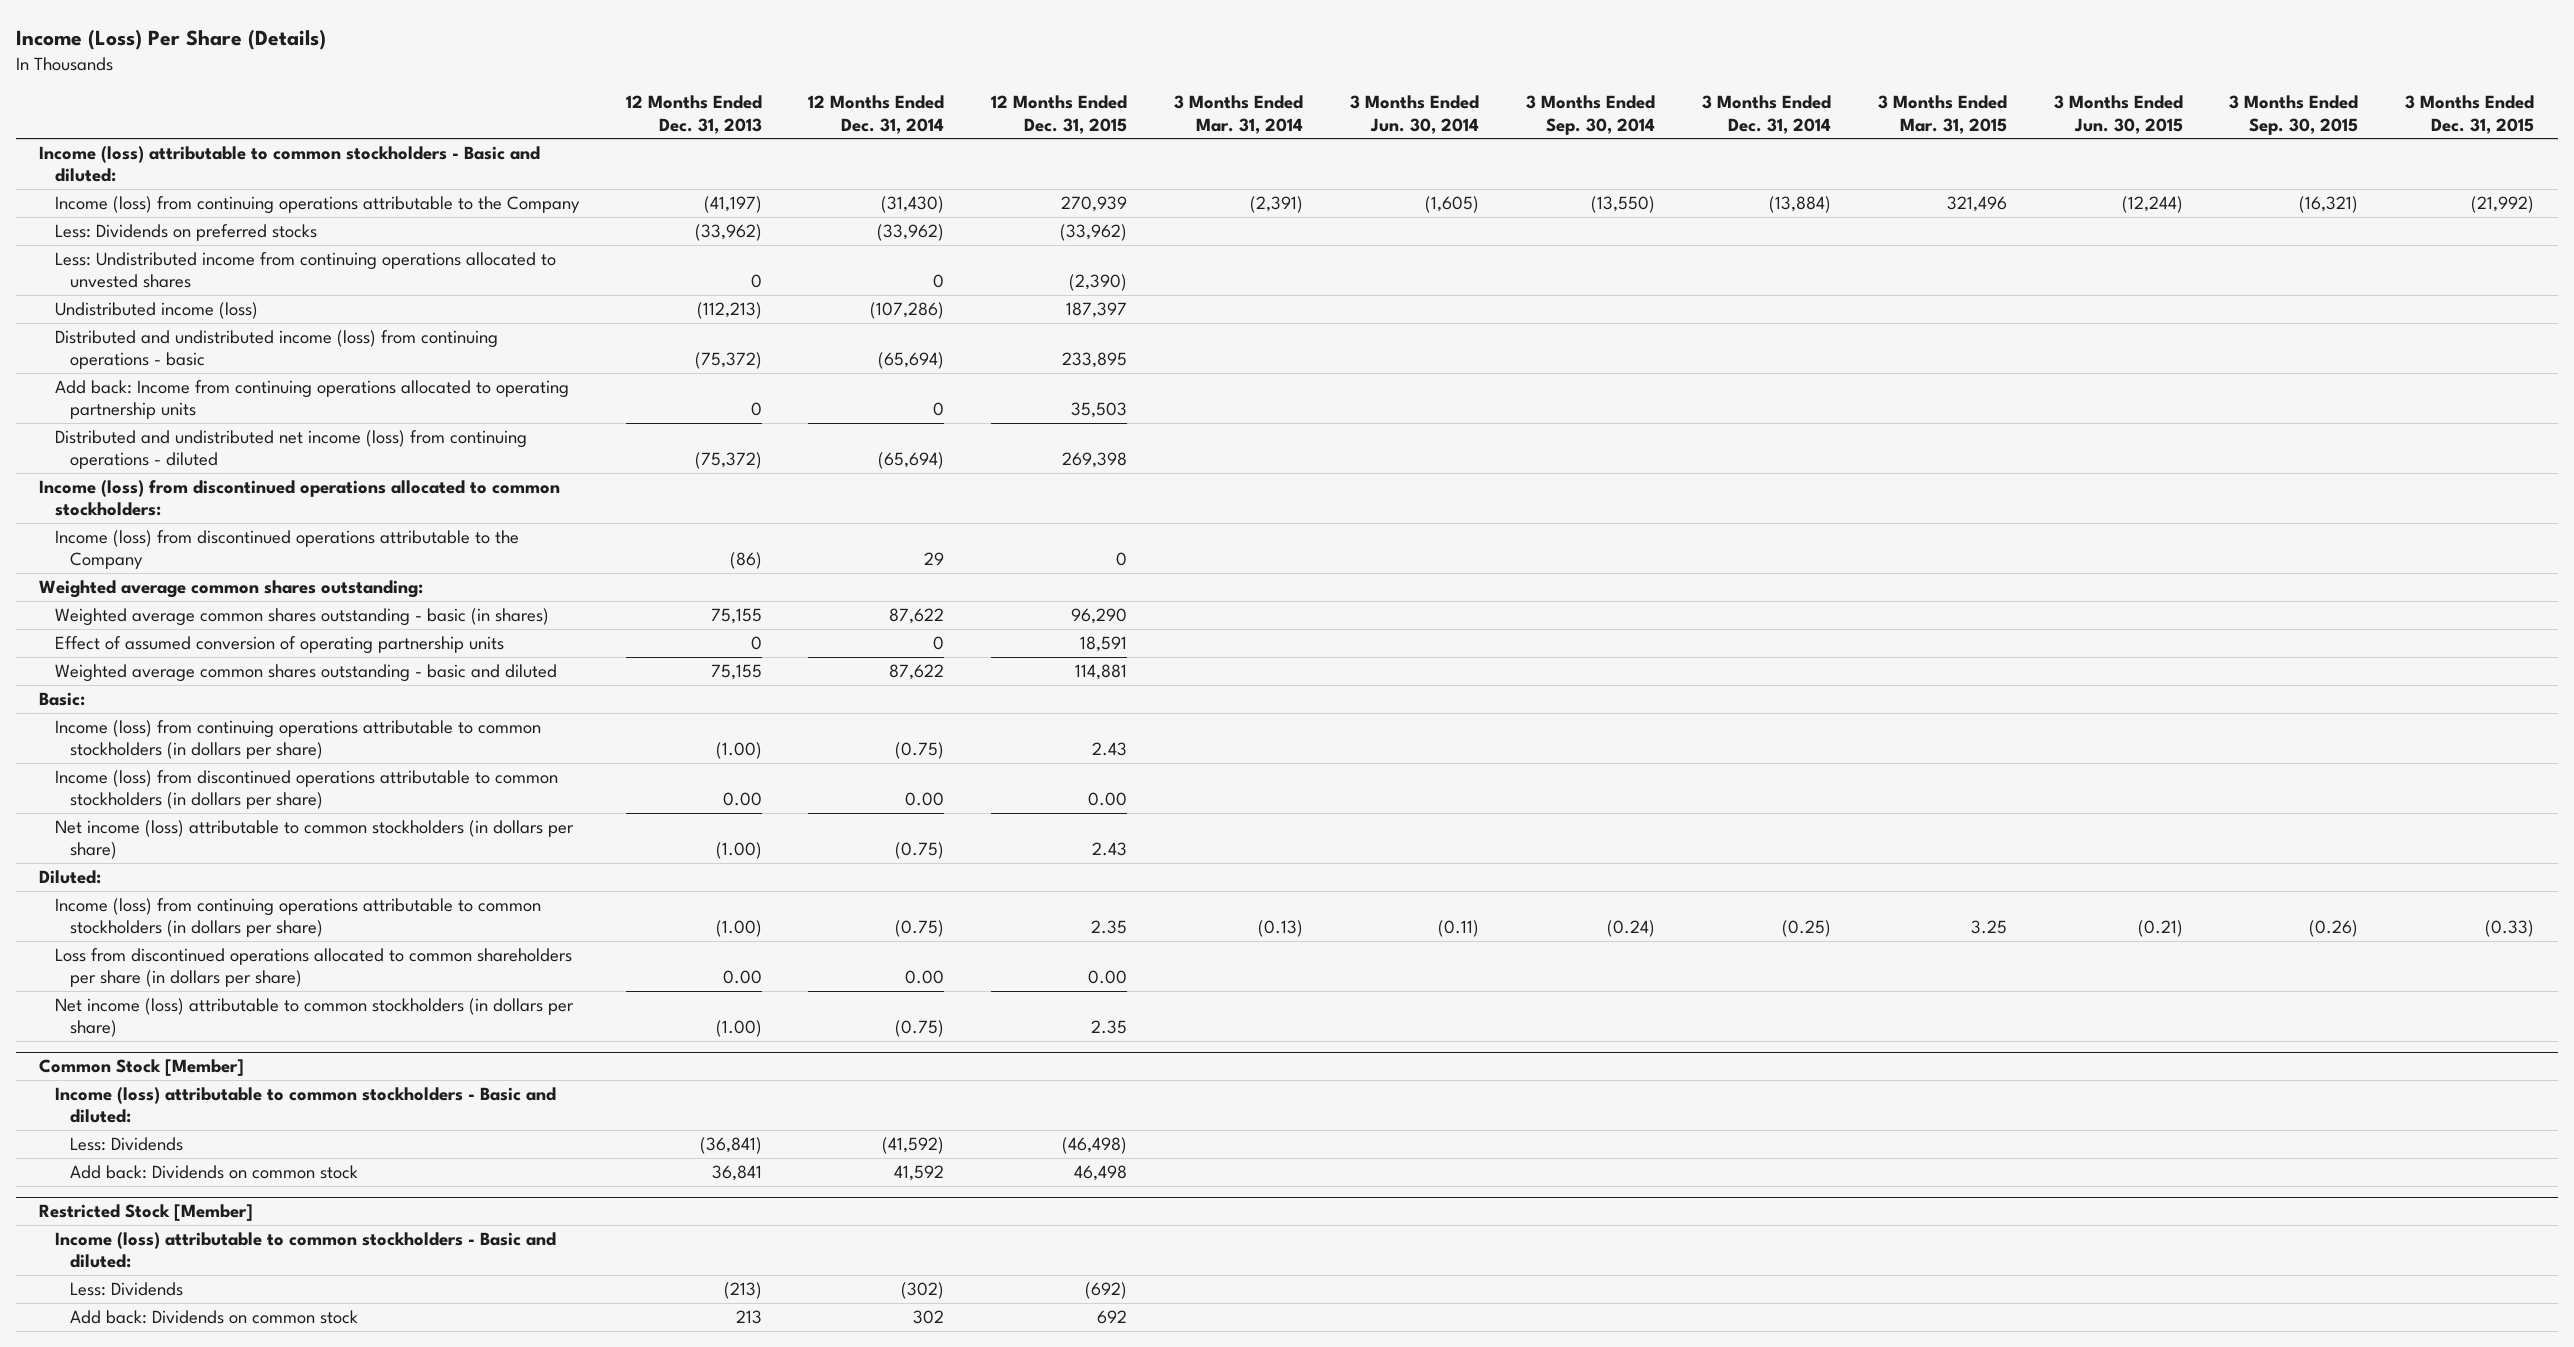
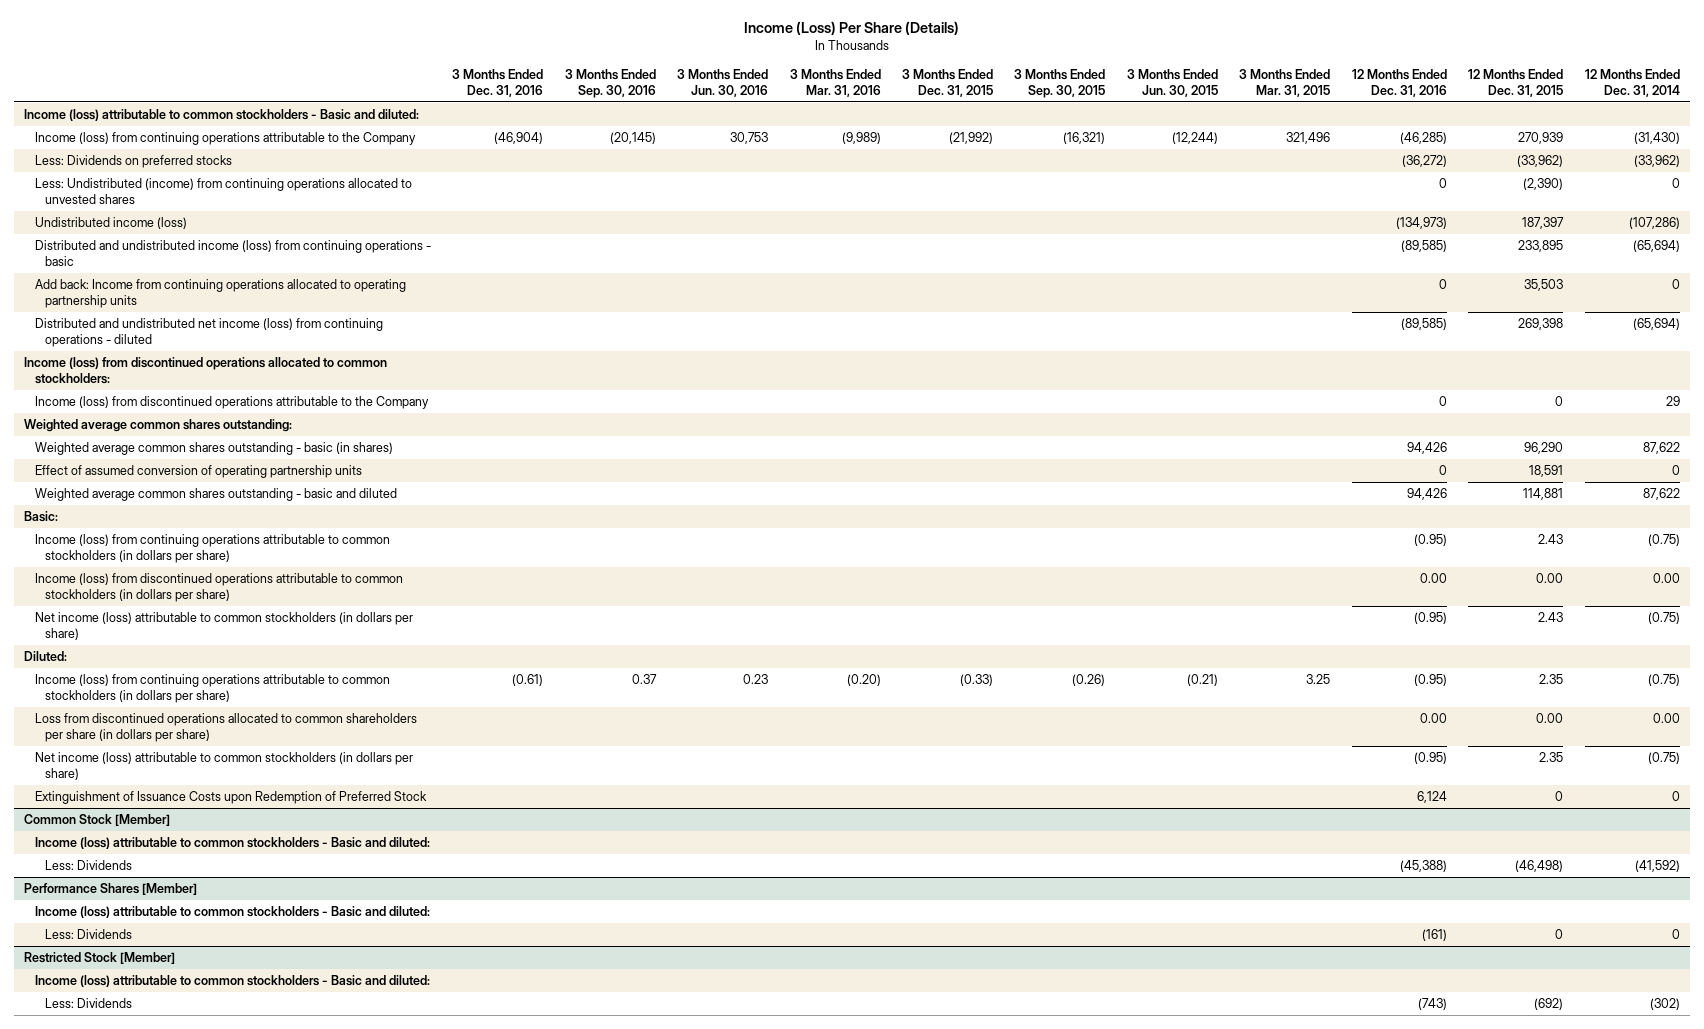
[625,95,762,134] 12 Months Ended Dec. 31, 2013 -> none
[1174,95,1304,134] 3 Months Ended Mar. 31, 2014 -> none
[1350,95,1480,134] 3 Months Ended Jun. 30, 2014 -> none
[1525,95,1655,135] 3 Months Ended Sep. 30, 2014 -> none
[1701,95,1831,134] 3 Months Ended Dec. 31, 2014 -> none
none -> [452,68,544,97] 3 Months Ended Dec. 31, 2016
none -> [564,68,656,98] 3 Months Ended Sep. 30, 2016
none -> [677,68,769,97] 3 Months Ended Jun. 30, 2016
none -> [789,68,881,97] 3 Months Ended Mar. 31, 2016
none -> [1351,68,1447,97] 12 Months Ended Dec. 31, 2016
[54,251,556,289] Less: Undistributed income from continuing operations allocated to unvested shares -> [34,177,412,204] Less: Undistributed (income) from continuing operations allocated to unvested shares
none -> [34,790,427,804] Extinguishment of Issuance Costs upon Redemption of Preferred Stock
[70,1164,359,1179] Add back: Dividends on common stock -> none
none -> [24,882,198,895] Performance Shares [Member]
none -> [34,905,430,918] Income (loss) attributable to common stockholders - Basic and diluted:
none -> [45,928,133,939] Less: Dividends
[70,1309,359,1324] Add back: Dividends on common stock -> none

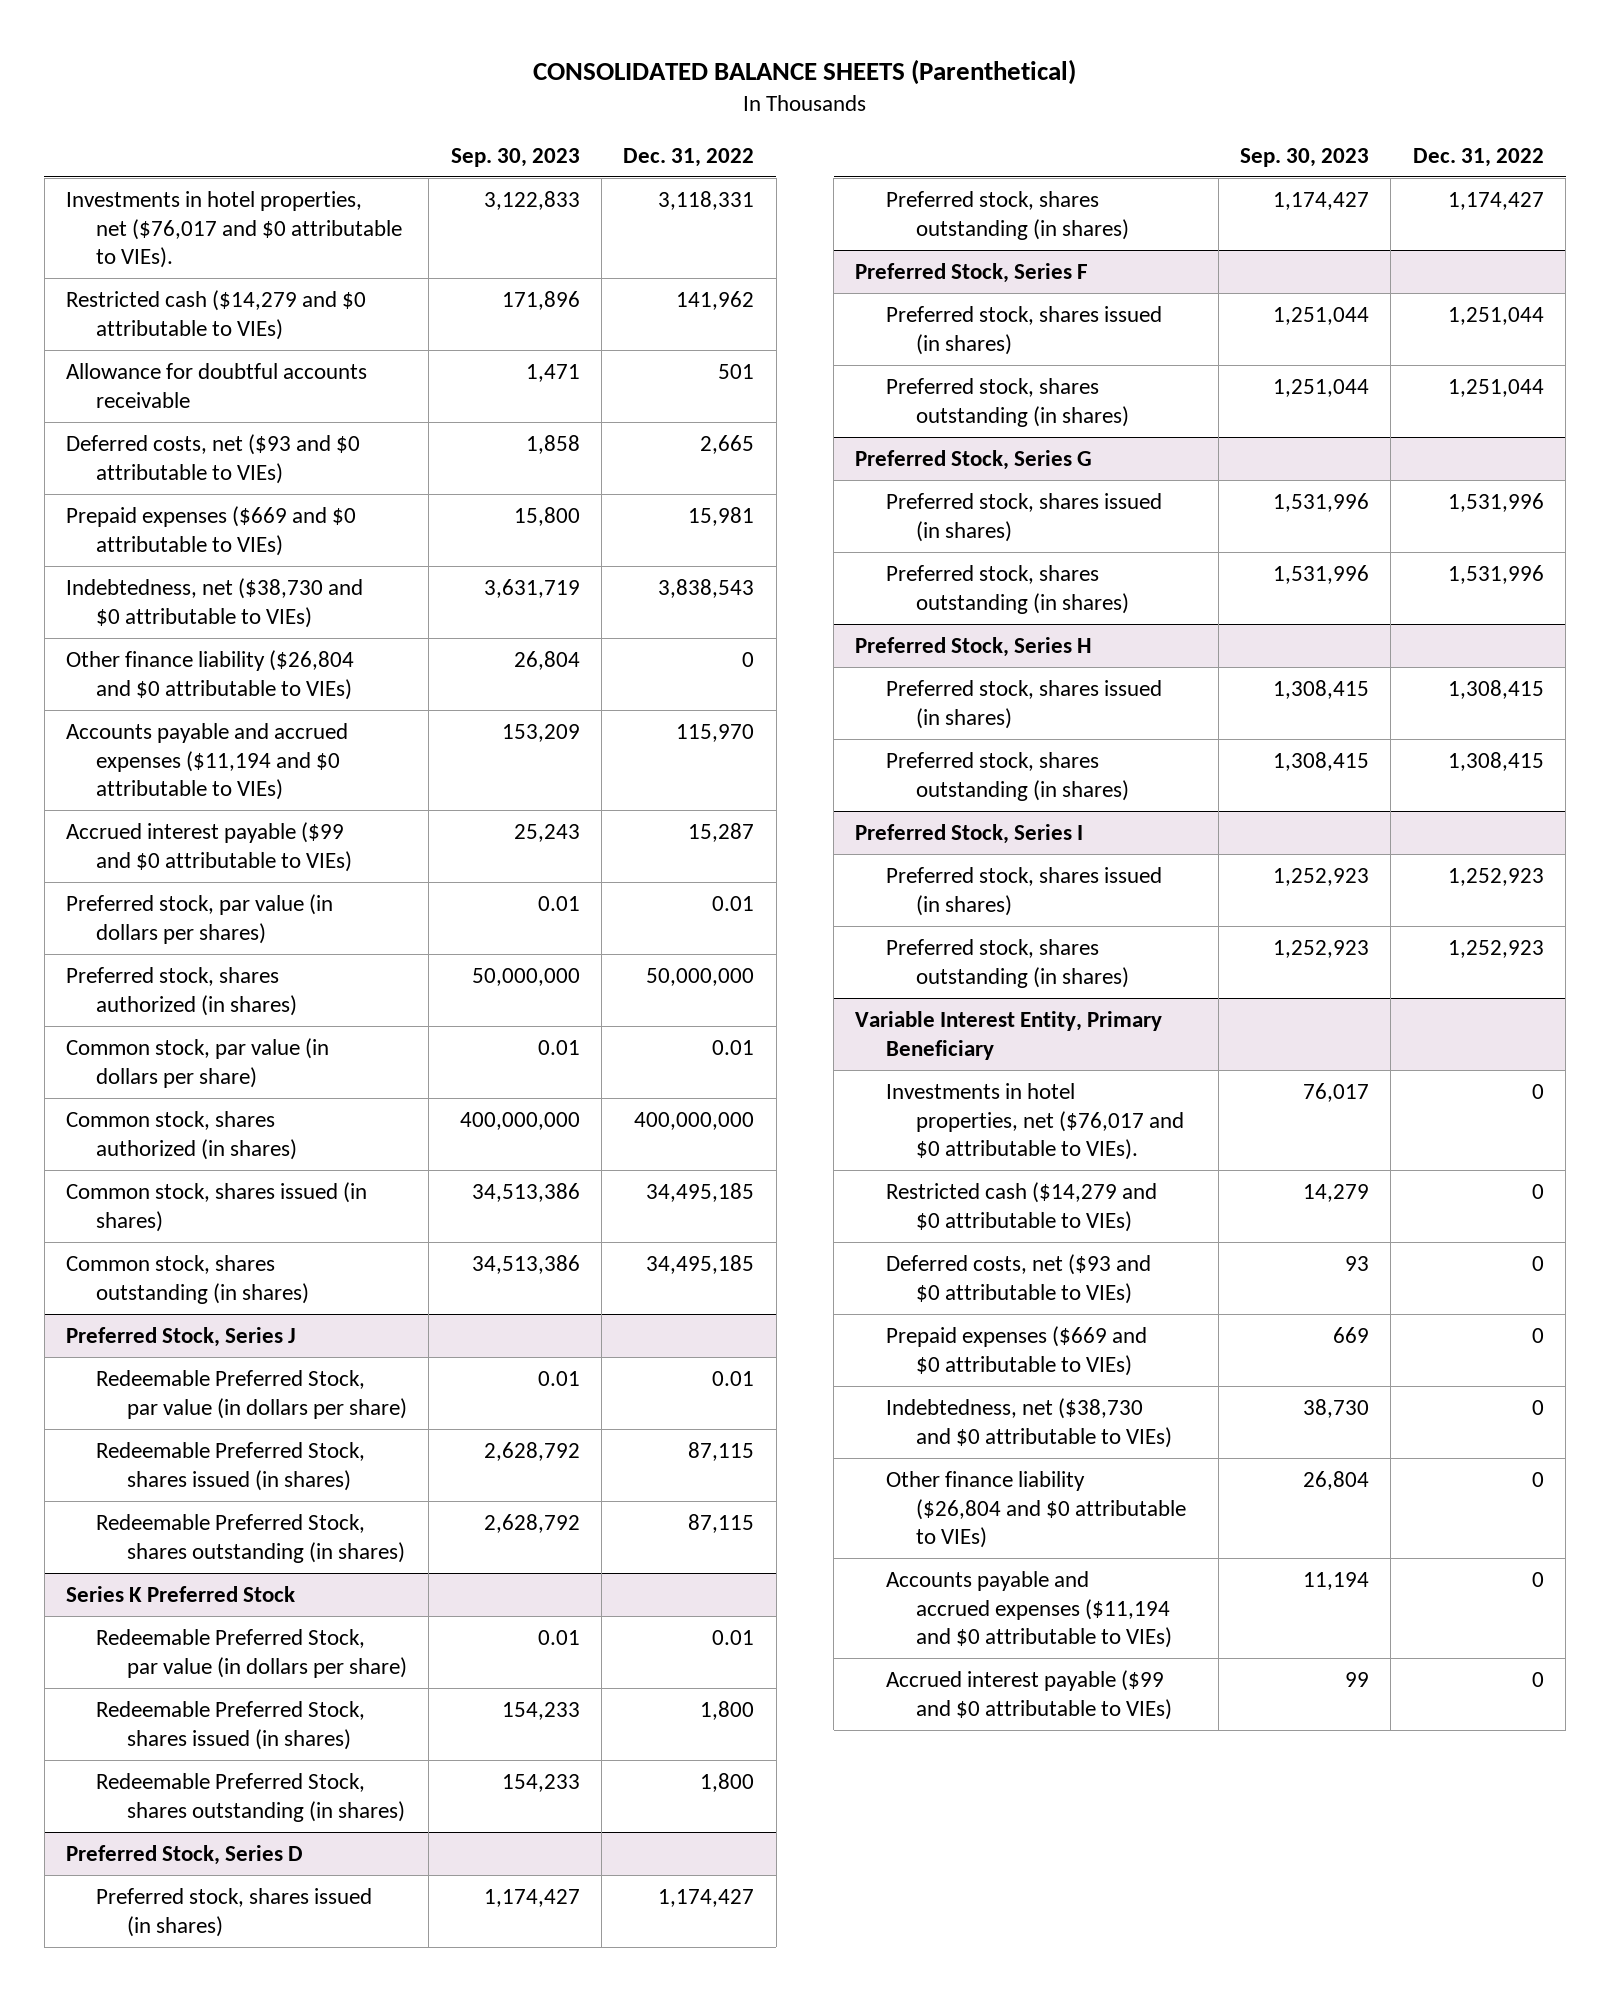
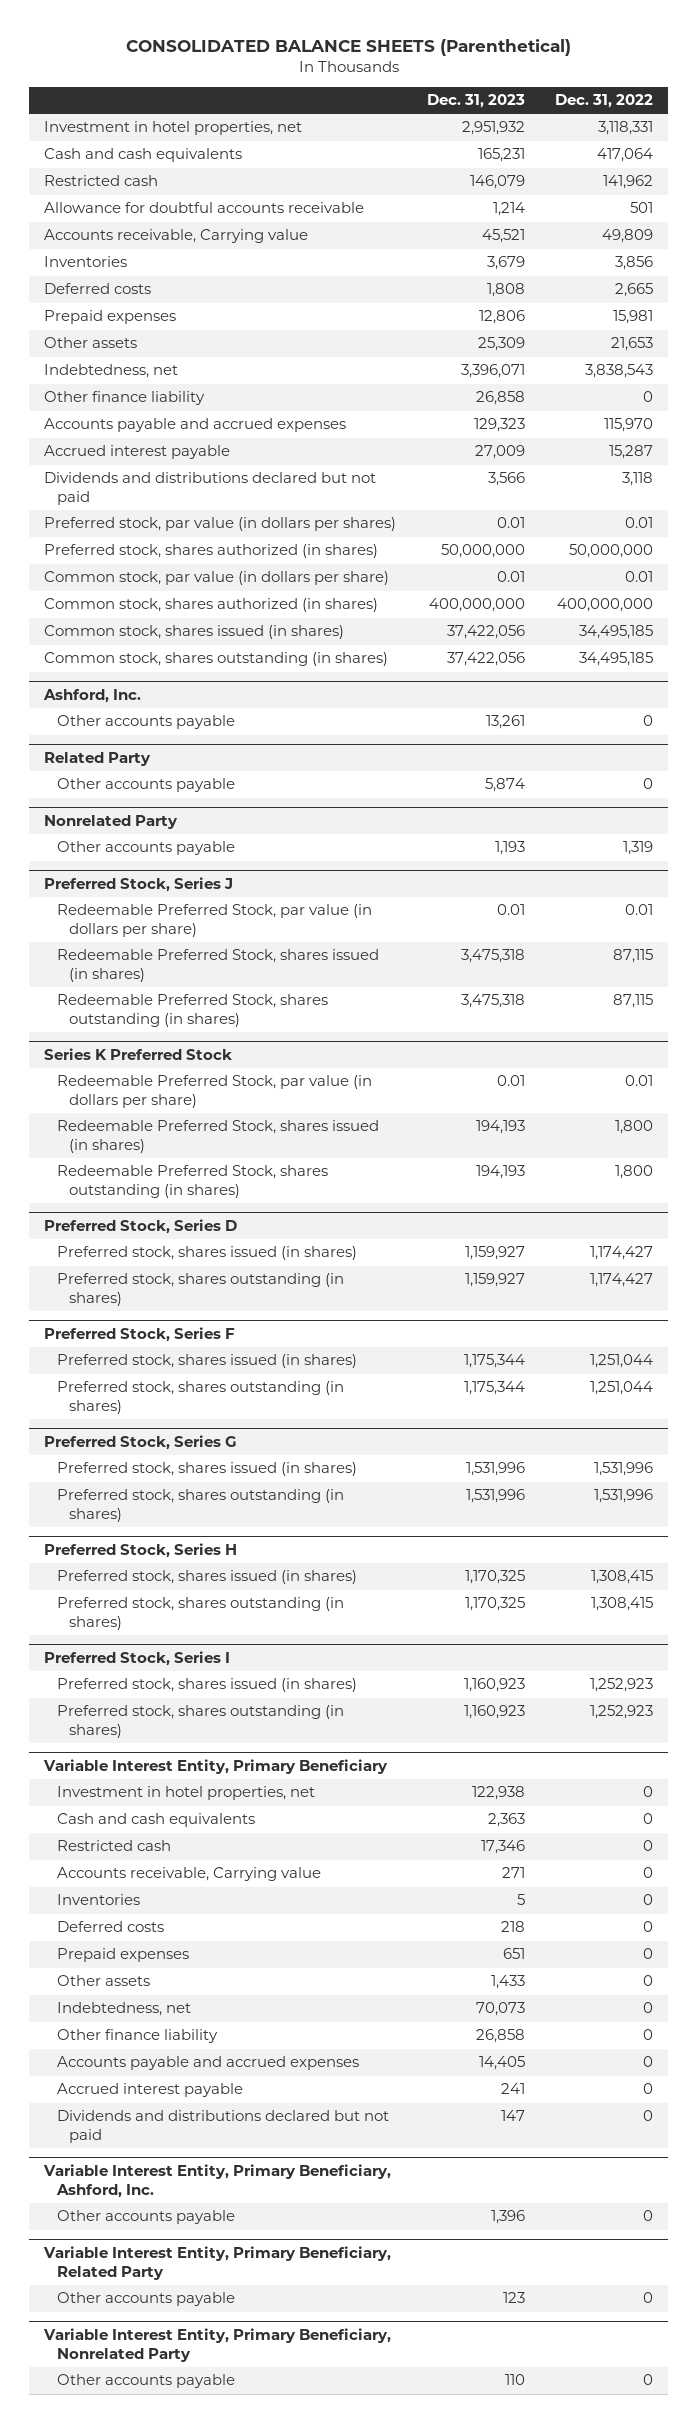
[450,147,580,167] Sep. 30, 2023 -> none
none -> [426,94,525,109] Dec. 31, 2023
[65,190,403,269] Investments in hotel properties, net ($76,017 and $0 attributable to VIEs). -> [44,121,303,136] Investment in hotel properties, net
none -> [44,148,243,163] Cash and cash equivalents
[65,289,366,340] Restricted cash ($14,279 and $0 attributable to VIEs) -> [44,175,159,187] Restricted cash
none -> [44,229,309,244] Accounts receivable, Carrying value
none -> [44,256,128,268] Inventories
[65,433,360,484] Deferred costs, net ($93 and $0 attributable to VIEs) -> [44,283,152,295] Deferred costs
[65,505,356,556] Prepaid expenses ($669 and $0 attributable to VIEs) -> [44,310,177,325] Prepaid expenses
none -> [44,337,138,349] Other assets
[65,577,363,628] Indebtedness, net ($38,730 and $0 attributable to VIEs) -> [44,364,179,379] Indebtedness, net
[65,649,354,700] Other finance liability ($26,804 and $0 attributable to VIEs) -> [44,391,206,406] Other finance liability
[65,722,348,801] Accounts payable and accrued expenses ($11,194 and $0 attributable to VIEs) -> [44,418,347,433] Accounts payable and accrued expenses
[65,821,353,872] Accrued interest payable ($99 and $0 attributable to VIEs) -> [44,445,231,460] Accrued interest payable
none -> [44,472,377,506] Dividends and distributions declared but not paid
none -> [43,688,142,703] Ashford, Inc.
none -> [56,715,235,730] Other accounts payable
none -> [44,751,152,766] Related Party
none -> [56,778,235,793] Other accounts payable
none -> [44,814,179,829] Nonrelated Party
none -> [56,841,235,856] Other accounts payable
[885,1082,1185,1161] Investments in hotel properties, net ($76,017 and $0 attributable to VIEs). -> [56,1786,315,1801] Investment in hotel properties, net
none -> [56,1813,255,1828] Cash and cash equivalents
[885,1181,1157,1232] Restricted cash ($14,279 and $0 attributable to VIEs) -> [56,1840,171,1852] Restricted cash
none -> [56,1867,321,1882] Accounts receivable, Carrying value
none -> [56,1894,140,1906] Inventories
[885,1253,1151,1304] Deferred costs, net ($93 and $0 attributable to VIEs) -> [56,1921,164,1933] Deferred costs
[885,1325,1147,1376] Prepaid expenses ($669 and $0 attributable to VIEs) -> [56,1948,189,1963] Prepaid expenses
none -> [56,1975,150,1987] Other assets
[885,1397,1173,1448] Indebtedness, net ($38,730 and $0 attributable to VIEs) -> [56,2002,191,2017] Indebtedness, net
[885,1470,1187,1549] Other finance liability ($26,804 and $0 attributable to VIEs) -> [56,2029,218,2044] Other finance liability
[885,1570,1173,1649] Accounts payable and accrued expenses ($11,194 and $0 attributable to VIEs) -> [56,2056,359,2071] Accounts payable and accrued expenses
[885,1669,1173,1720] Accrued interest payable ($99 and $0 attributable to VIEs) -> [56,2083,243,2098] Accrued interest payable
none -> [56,2110,389,2144] Dividends and distributions declared but not paid
none -> [43,2163,392,2198] Variable Interest Entity, Primary Beneficiary, Ashford, Inc.
none -> [56,2210,235,2225] Other accounts payable
none -> [43,2245,392,2280] Variable Interest Entity, Primary Beneficiary, Related Party
none -> [56,2292,235,2307] Other accounts payable
none -> [43,2327,392,2362] Variable Interest Entity, Primary Beneficiary, Nonrelated Party
none -> [56,2374,235,2389] Other accounts payable

